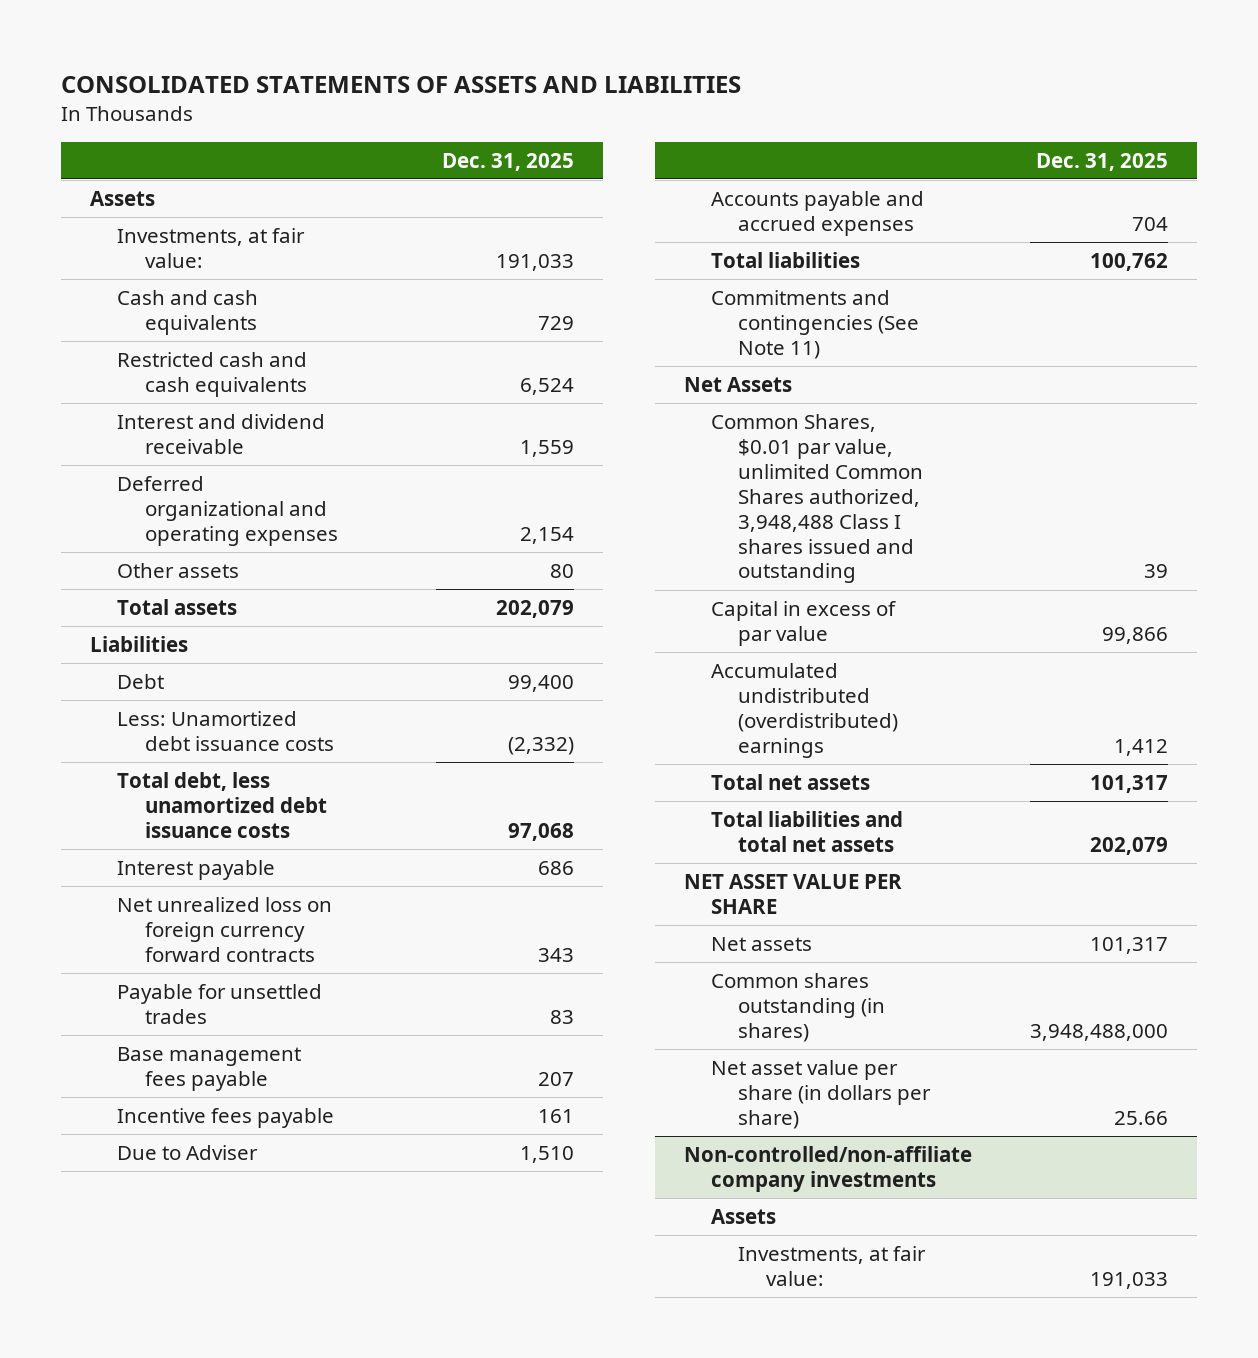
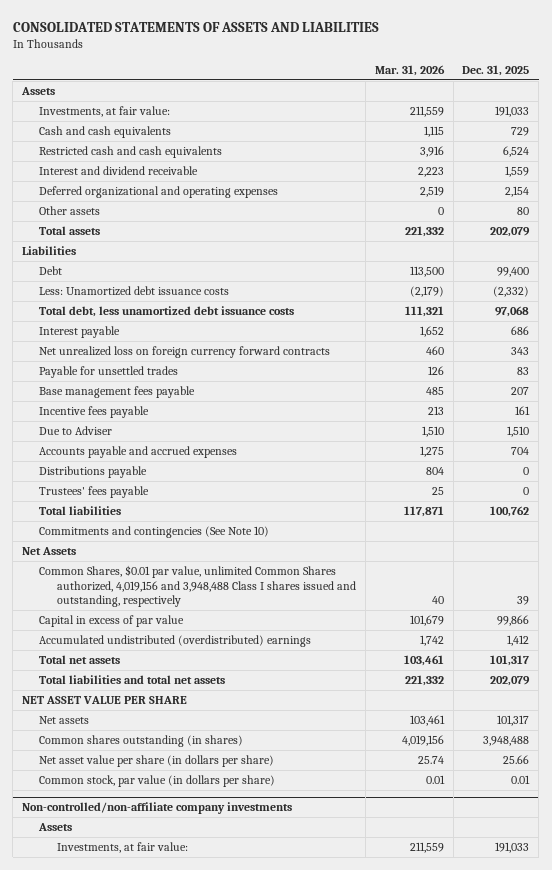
none -> [374,65,445,77] Mar. 31, 2026
none -> [39,465,148,478] Distributions payable
none -> [39,485,150,498] Trustees' fees payable
[711,290,920,359] Commitments and contingencies (See Note 11) -> [39,525,270,538] Commitments and contingencies (See Note 10)
[711,414,924,584] Common Shares, $0.01 par value, unlimited Common Shares authorized, 3,948,488 Class I shares issued and outstanding -> [39,564,356,608] Common Shares, $0.01 par value, unlimited Common Shares authorized, 4,019,156 and 3,948,488 Class I shares issued and outstanding, respectively
[1029,1023,1168,1041] 3,948,488,000 -> [483,735,530,746] 3,948,488
none -> [39,774,276,787] Common stock, par value (in dollars per share)

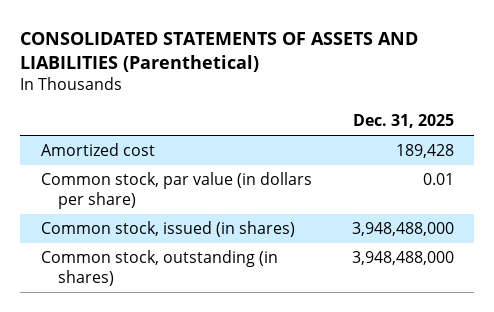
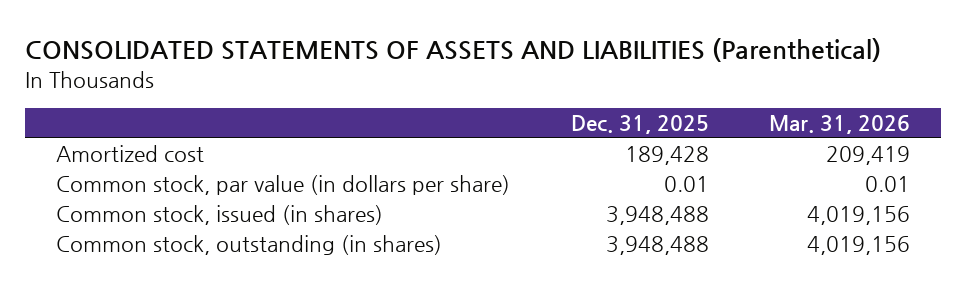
none -> [769,115,911,135] Mar. 31, 2026
[351,222,454,237] 3,948,488,000 -> [605,206,709,226] 3,948,488
[351,251,454,266] 3,948,488,000 -> [605,236,709,256] 3,948,488

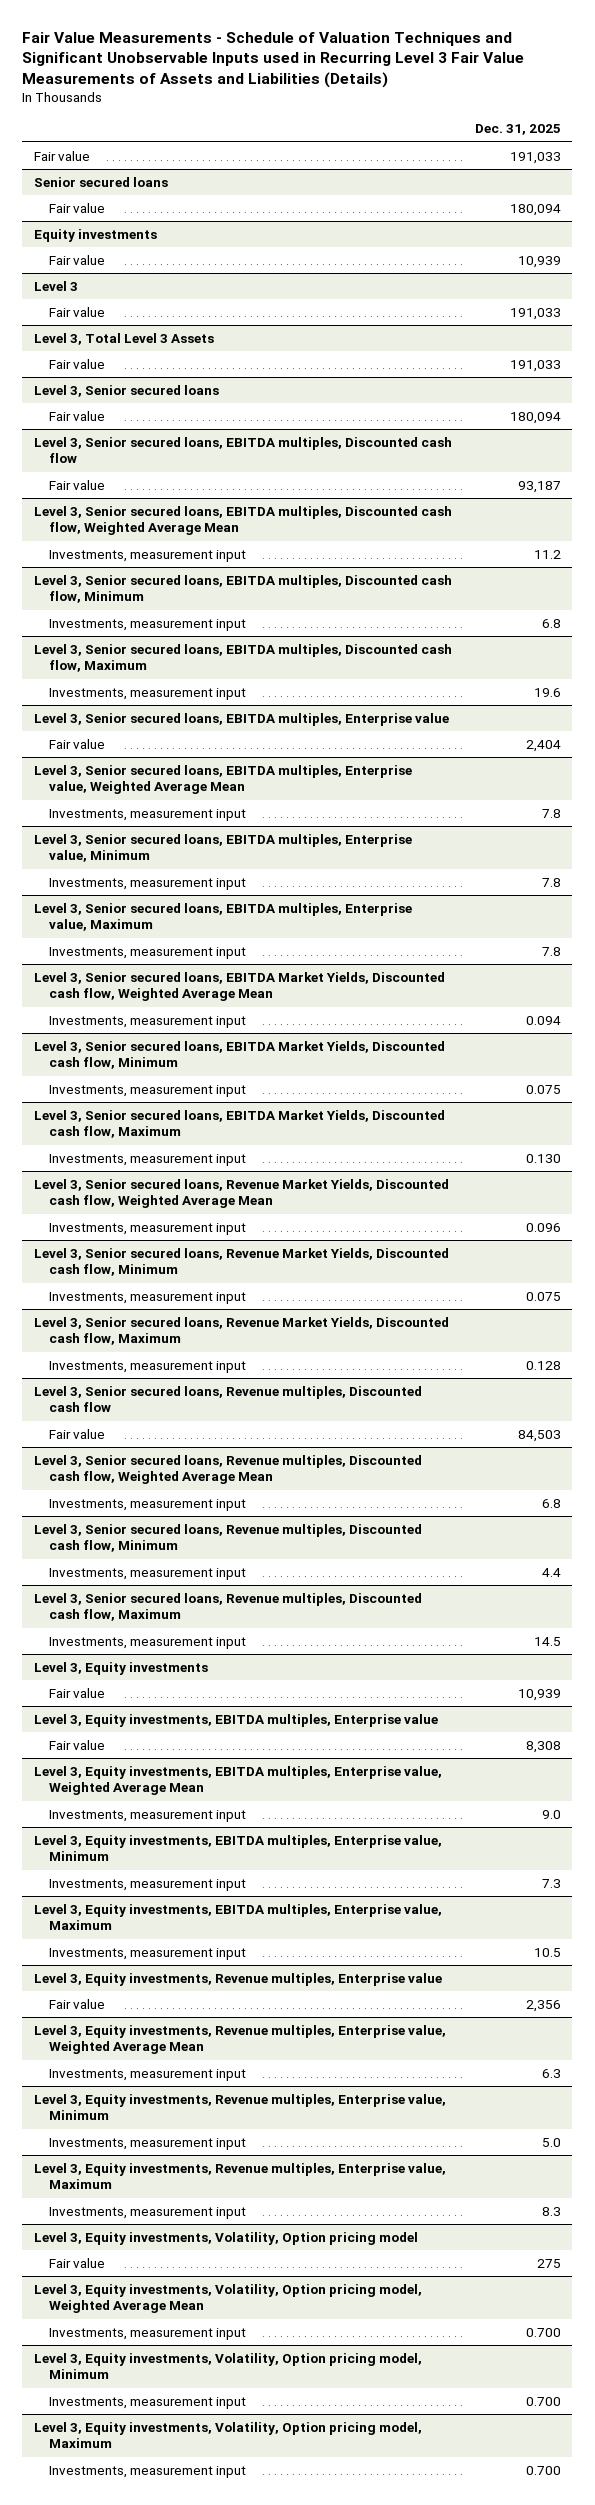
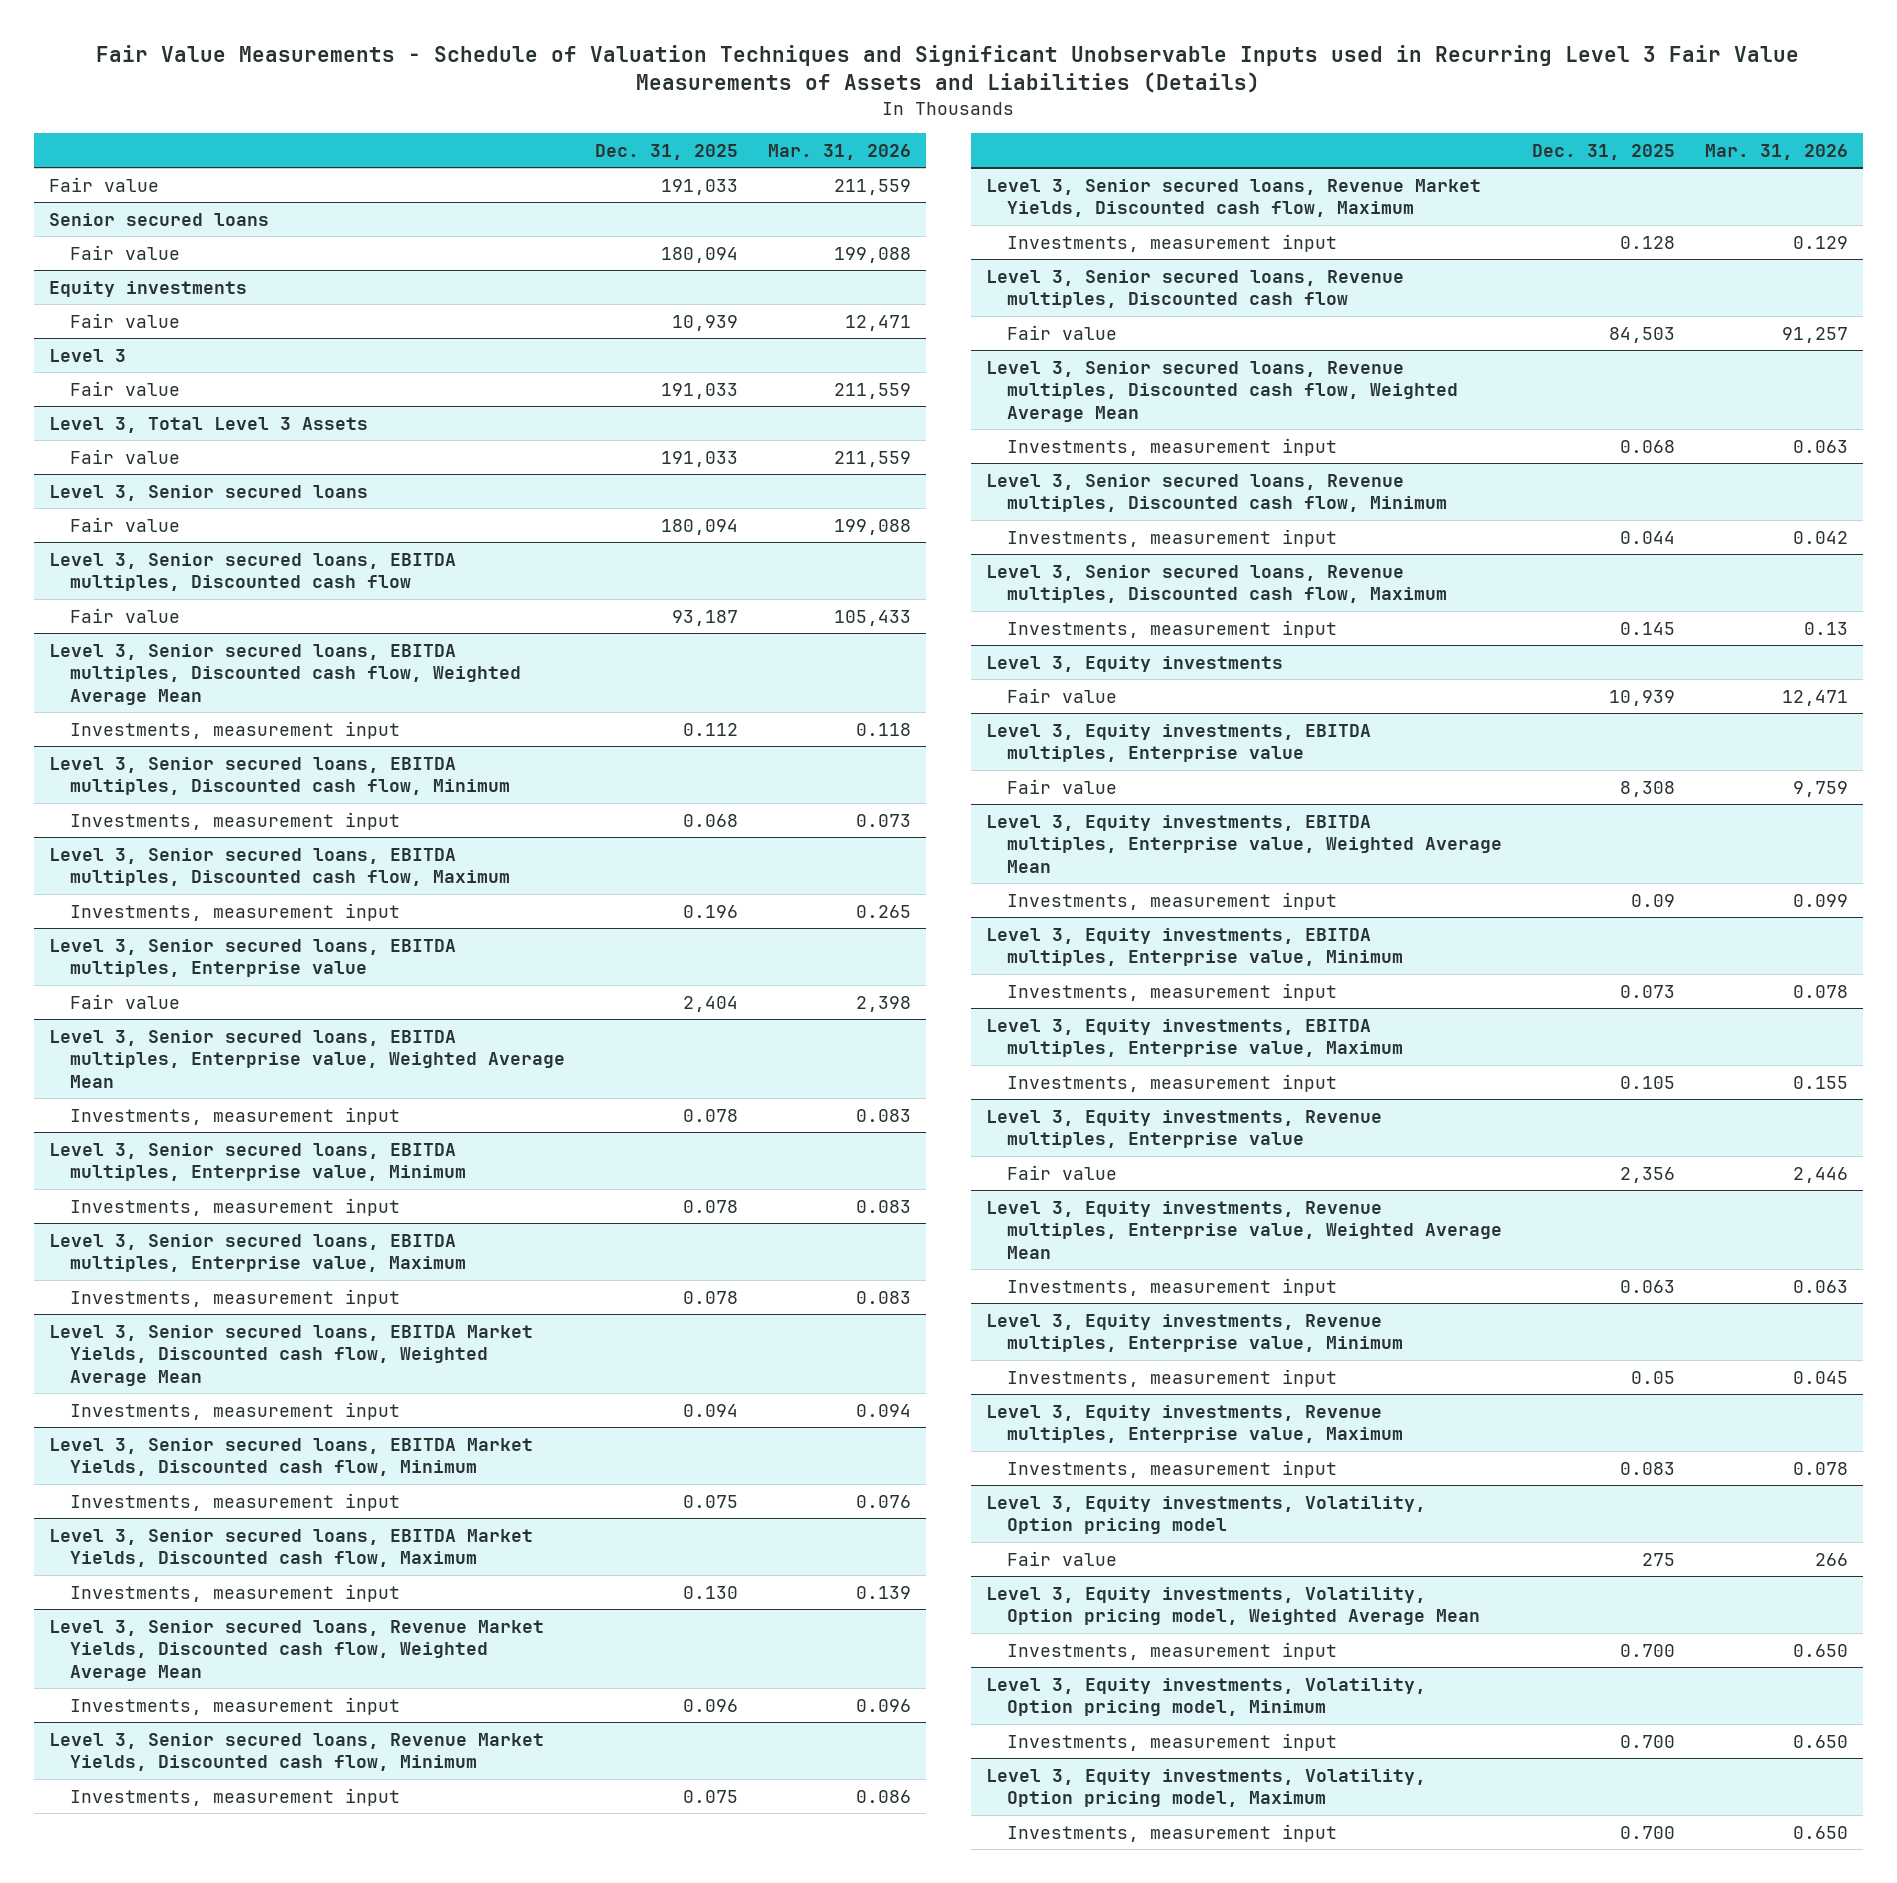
none -> [767,143,911,160] Mar. 31, 2026
[533,549,561,559] 11.2 -> [682,722,738,736] 0.112
[541,618,561,628] 6.8 -> [682,813,738,827] 0.068
[533,687,561,697] 19.6 -> [682,904,738,918] 0.196
[541,808,561,818] 7.8 -> [682,1108,738,1122] 0.078
[541,877,561,887] 7.8 -> [682,1199,738,1213] 0.078
[541,946,561,956] 7.8 -> [682,1290,738,1304] 0.078
[541,1498,561,1508] 6.8 -> [1619,439,1675,453] 0.068
[541,1567,561,1577] 4.4 -> [1619,530,1675,544] 0.044
[533,1636,561,1646] 14.5 -> [1619,621,1675,635] 0.145
[541,1809,561,1819] 9.0 -> [1630,893,1675,907] 0.09
[541,1878,561,1888] 7.3 -> [1619,984,1675,998] 0.073
[533,1947,561,1957] 10.5 -> [1619,1075,1675,1089] 0.105
[541,2068,561,2078] 6.3 -> [1619,1279,1675,1293] 0.063
[541,2137,561,2147] 5.0 -> [1630,1370,1675,1384] 0.05
[541,2206,561,2216] 8.3 -> [1619,1461,1675,1475] 0.083

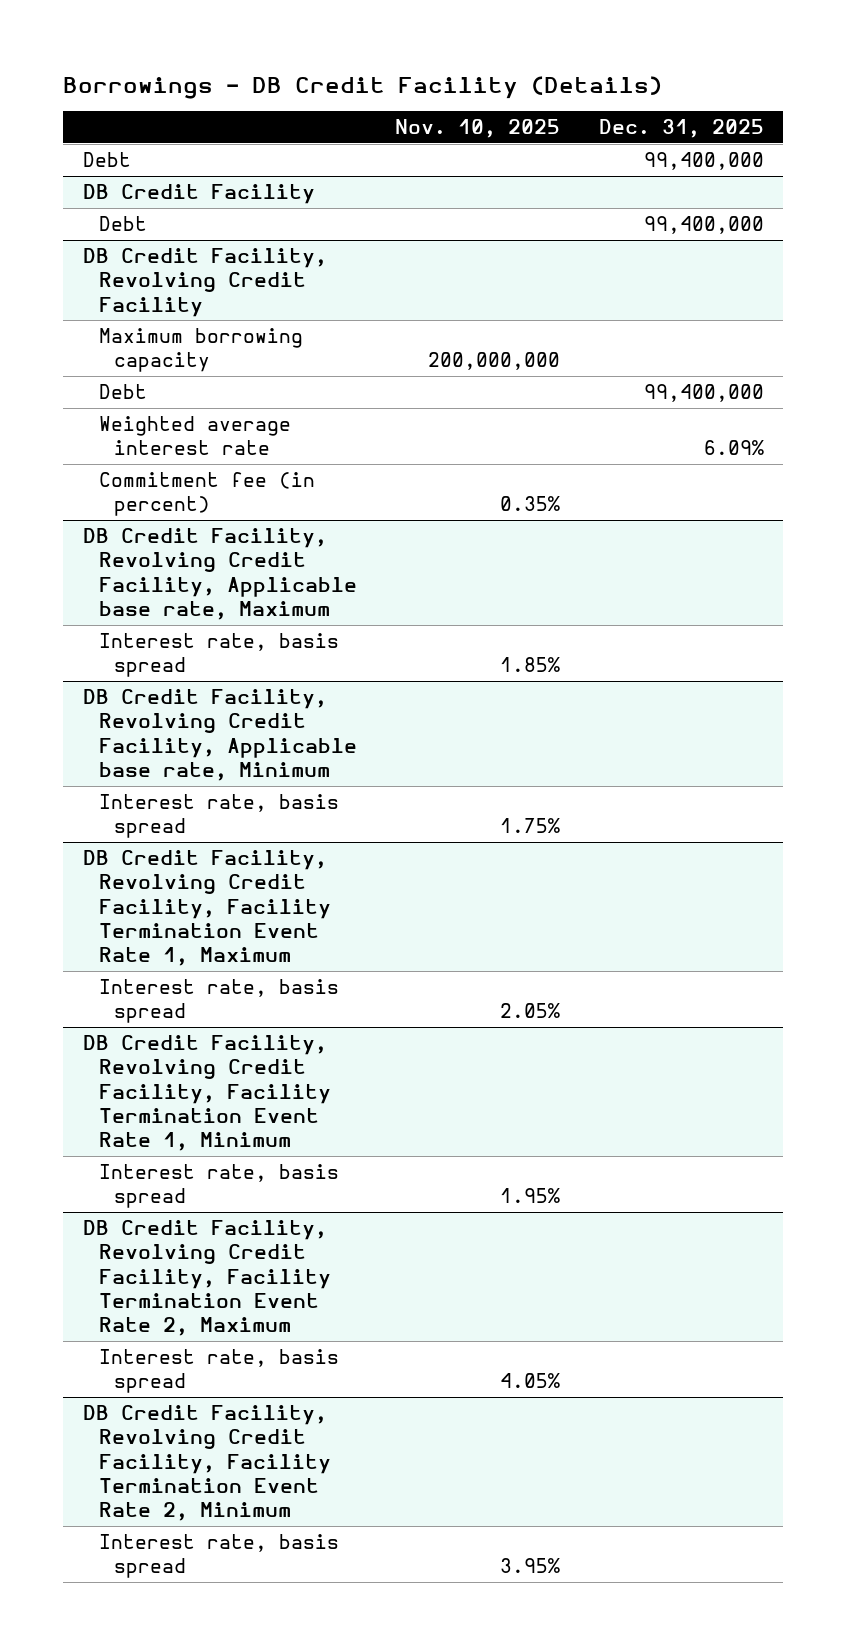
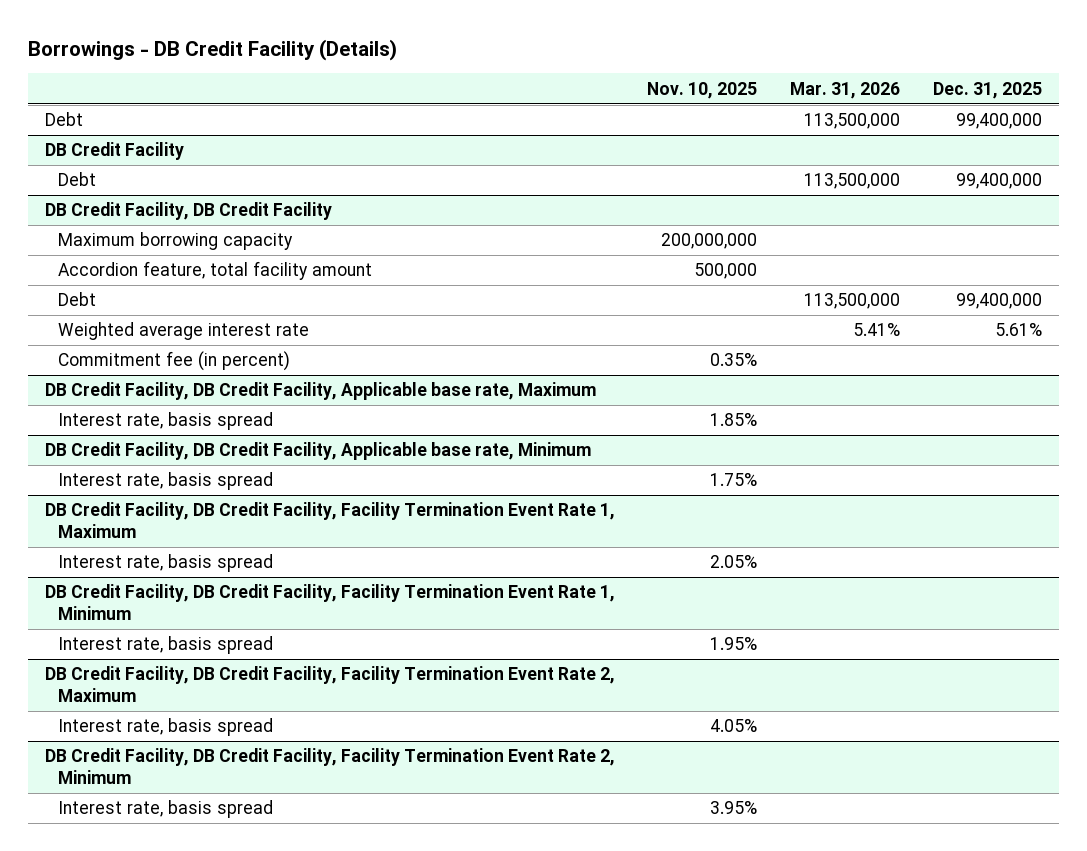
none -> [790,81,901,99] Mar. 31, 2026
[82,247,327,317] DB Credit Facility, Revolving Credit Facility -> [44,202,332,221] DB Credit Facility, DB Credit Facility
none -> [58,261,373,281] Accordion feature, total facility amount
[703,440,764,456] 6.09% -> [995,323,1043,337] 5.61%
[82,527,357,621] DB Credit Facility, Revolving Credit Facility, Applicable base rate, Maximum -> [44,382,596,401] DB Credit Facility, DB Credit Facility, Applicable base rate, Maximum
[82,688,357,782] DB Credit Facility, Revolving Credit Facility, Applicable base rate, Minimum -> [44,442,591,461] DB Credit Facility, DB Credit Facility, Applicable base rate, Minimum
[82,849,331,967] DB Credit Facility, Revolving Credit Facility, Facility Termination Event Rate 1, Maximum -> [44,502,615,538] DB Credit Facility, DB Credit Facility, Facility Termination Event Rate 1, Maximum
[82,1034,331,1152] DB Credit Facility, Revolving Credit Facility, Facility Termination Event Rate 1, Minimum -> [44,584,615,620] DB Credit Facility, DB Credit Facility, Facility Termination Event Rate 1, Minimum
[82,1219,331,1337] DB Credit Facility, Revolving Credit Facility, Facility Termination Event Rate 2, Maximum -> [44,666,615,702] DB Credit Facility, DB Credit Facility, Facility Termination Event Rate 2, Maximum
[82,1404,331,1522] DB Credit Facility, Revolving Credit Facility, Facility Termination Event Rate 2, Minimum -> [44,748,615,784] DB Credit Facility, DB Credit Facility, Facility Termination Event Rate 2, Minimum

